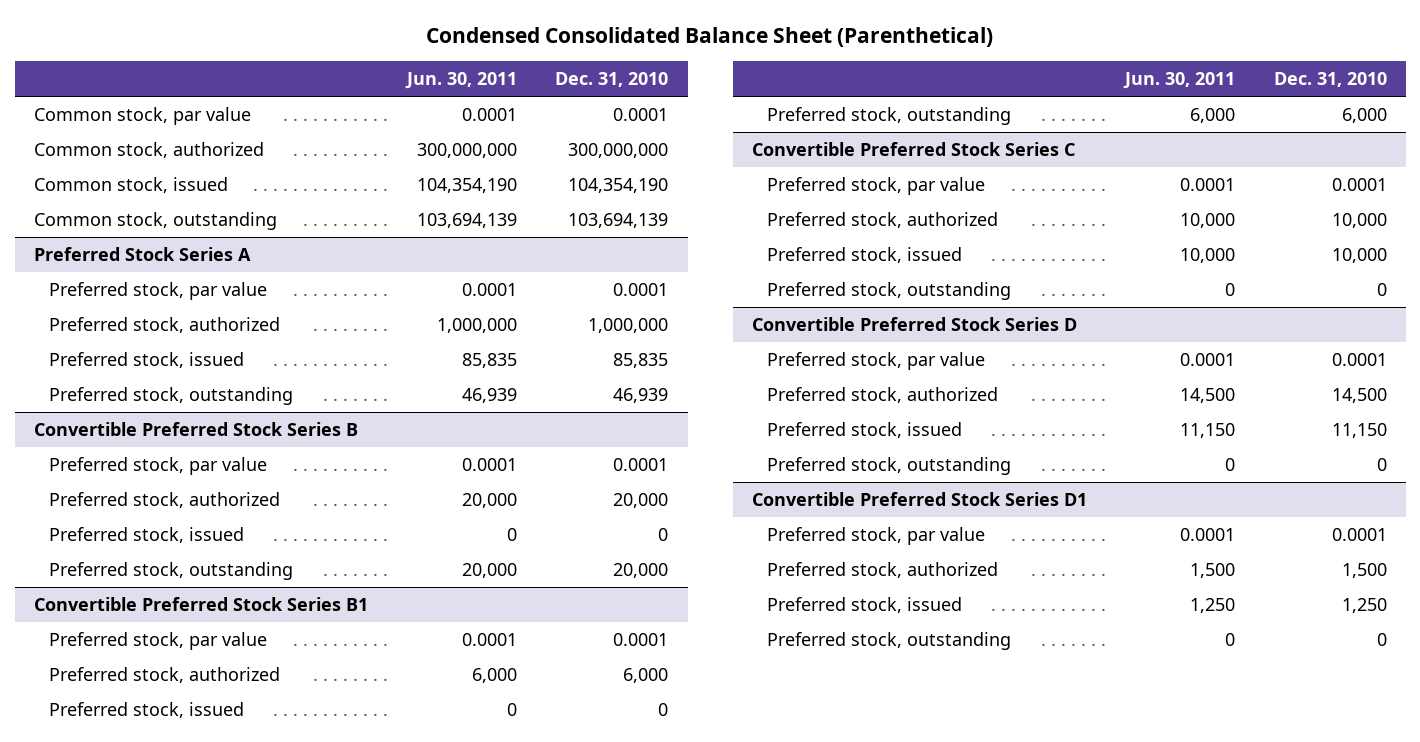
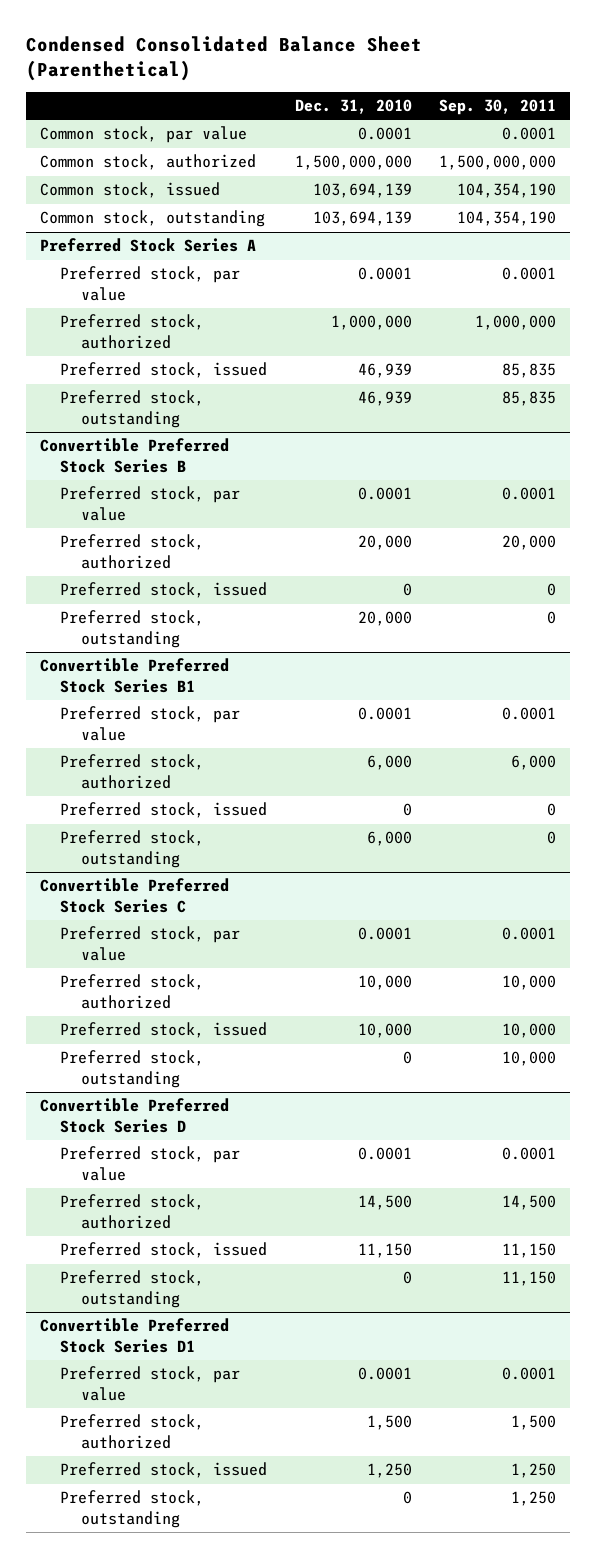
[405,71,518,89] Jun. 30, 2011 -> none
none -> [439,99,557,116] Sep. 30, 2011
[568,143,669,159] 300,000,000 -> [294,155,412,171] 1,500,000,000
[568,178,669,194] 104,354,190 -> [312,183,412,199] 103,694,139
[613,353,669,369] 85,835 -> [357,363,412,379] 46,939

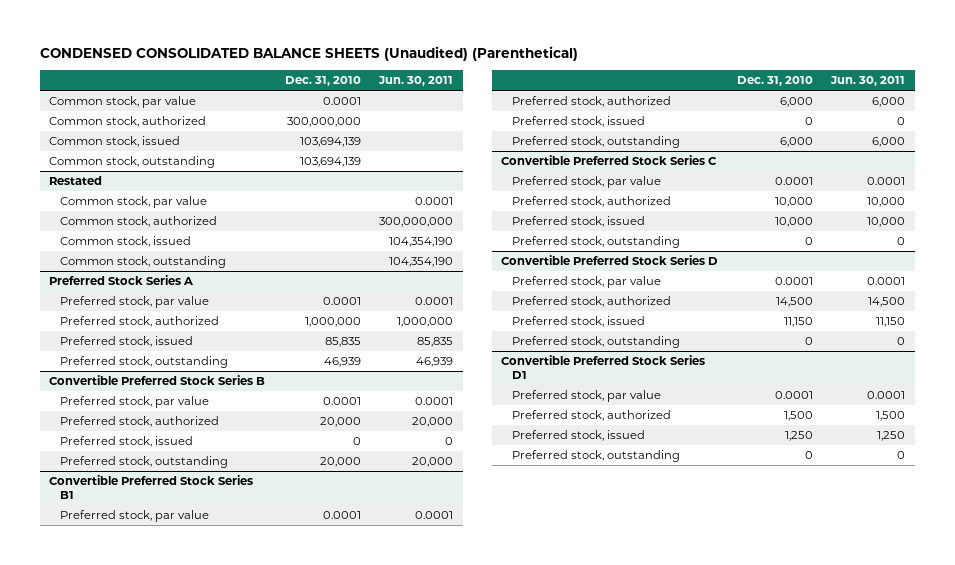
[25,35,422,81] Condensed Consolidated Balance Sheet (Parenthetical) -> [39,46,578,62] CONDENSED CONSOLIDATED BALANCE SHEETS (Unaudited) (Parenthetical)
[439,99,557,116] Sep. 30, 2011 -> none
none -> [378,76,454,87] Jun. 30, 2011
[294,155,412,171] 1,500,000,000 -> [286,117,361,128] 300,000,000
none -> [49,176,103,186] Restated
none -> [59,196,207,209] Common stock, par value
none -> [59,216,217,228] Common stock, authorized
none -> [59,236,191,248] Common stock, issued
none -> [59,256,226,269] Common stock, outstanding
[357,363,412,379] 46,939 -> [324,337,361,348] 85,835

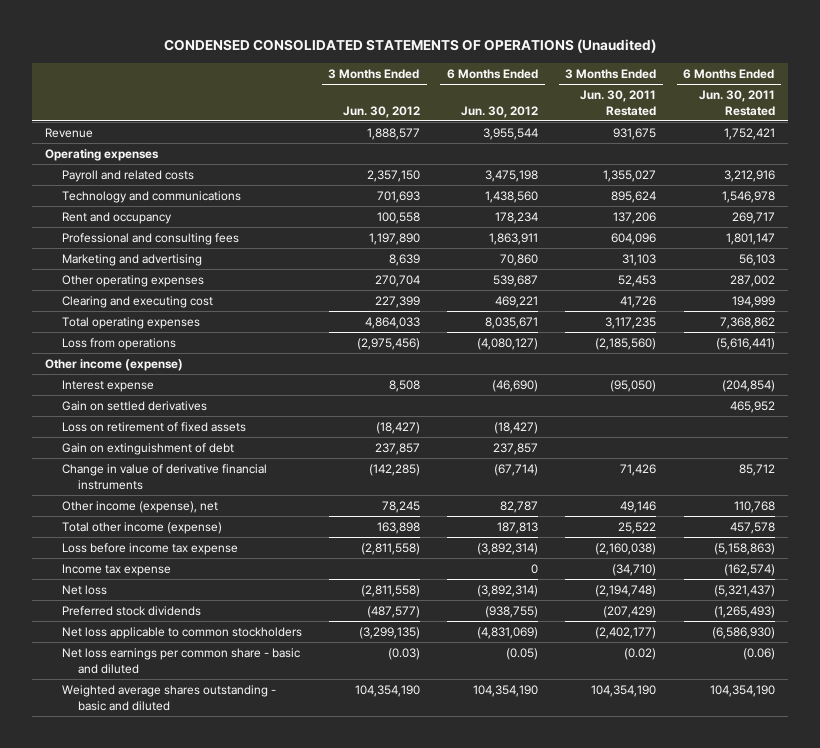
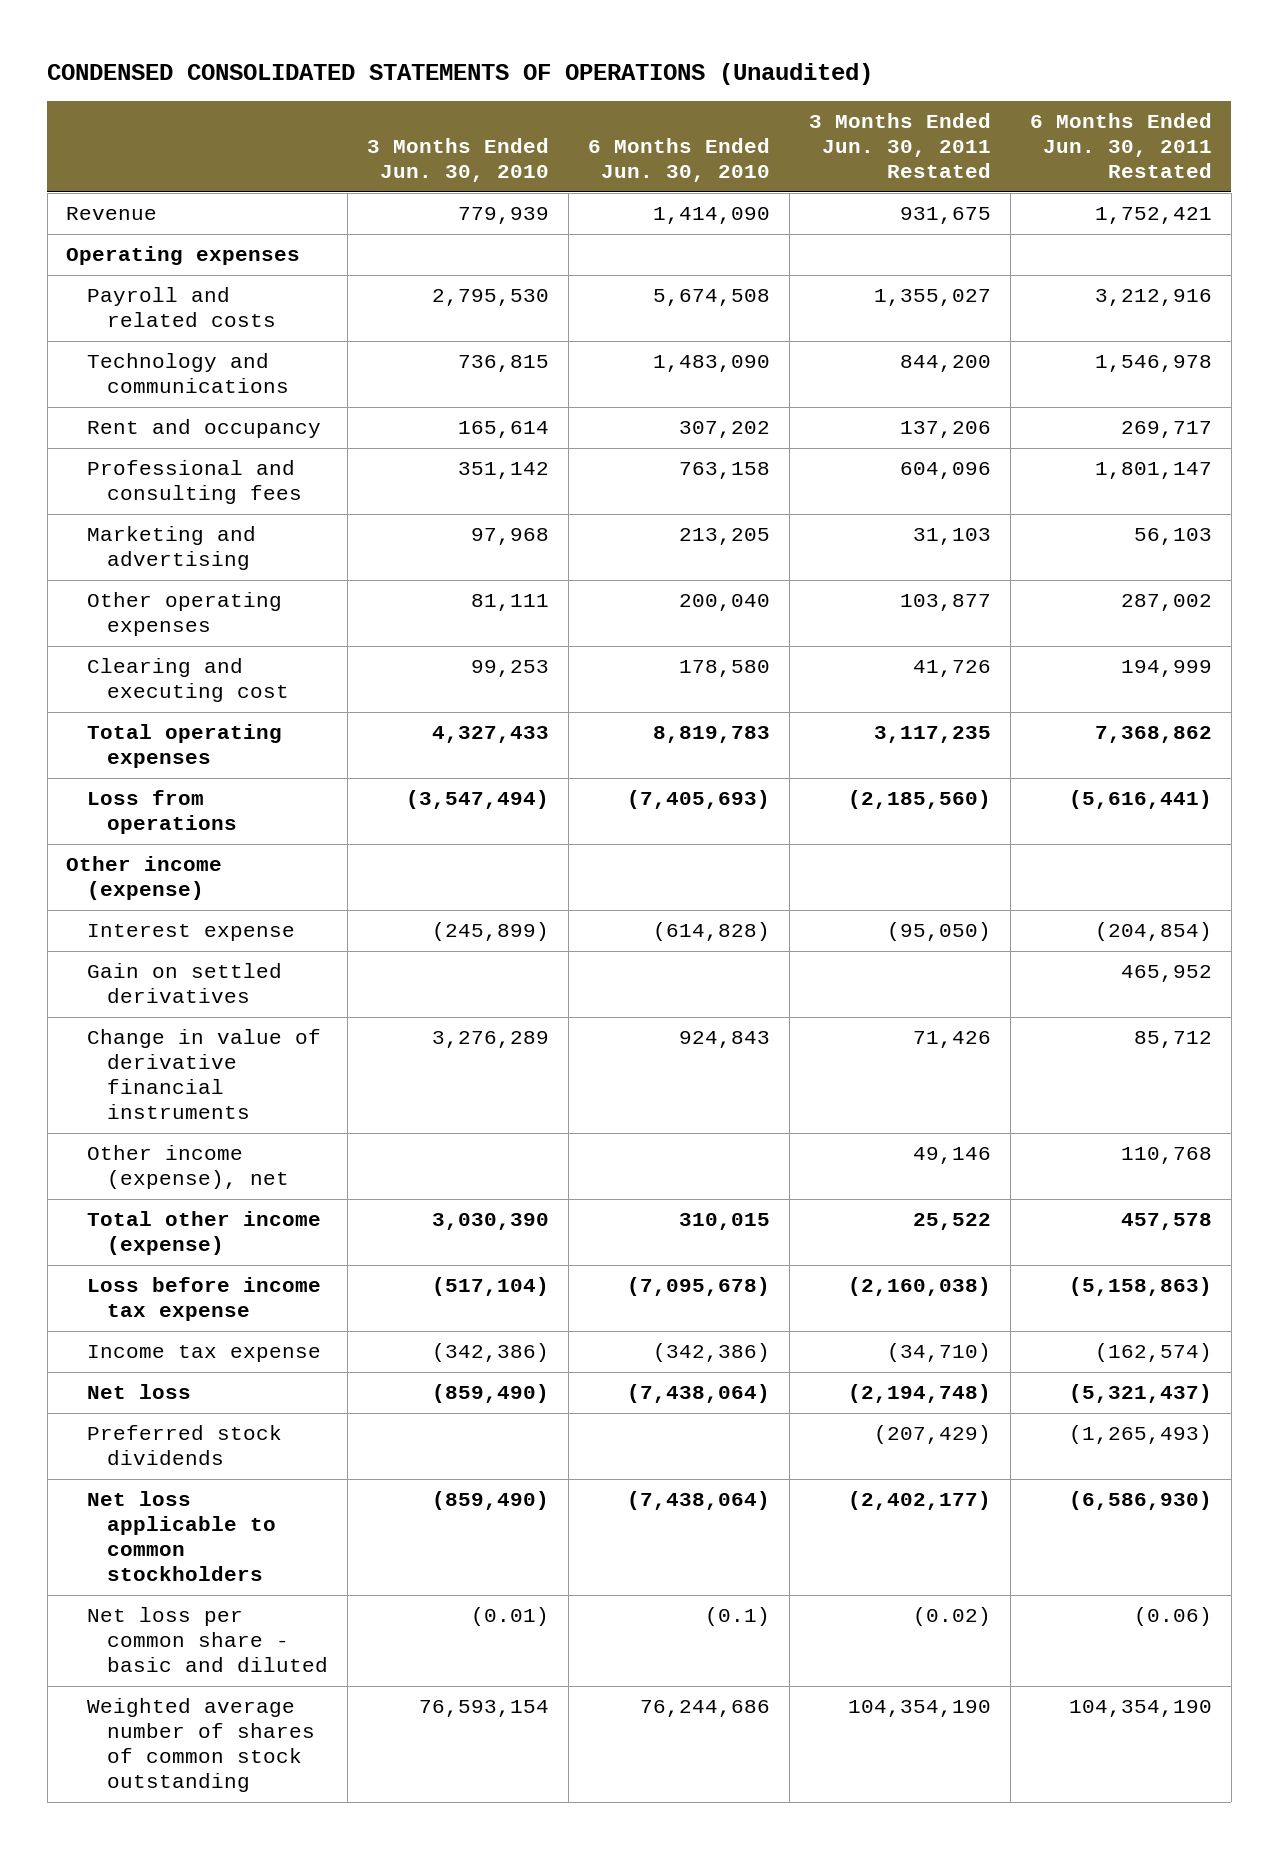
[342,105,420,118] Jun. 30, 2012 -> none
[461,105,539,118] Jun. 30, 2012 -> none
none -> [366,138,549,183] 3 Months Ended Jun. 30, 2010
none -> [587,138,770,183] 6 Months Ended Jun. 30, 2010
[611,191,657,204] 895,624 -> [899,355,991,373] 844,200
[618,275,657,288] 52,453 -> [899,594,991,612] 103,877
[61,422,246,433] Loss on retirement of fixed assets -> none
[61,443,234,456] Gain on extinguishment of debt -> none
[61,648,300,674] Net loss earnings per common share - basic and diluted -> [86,1607,329,1673] Net loss per common share - basic and diluted
[61,685,276,711] Weighted average shares outstanding - basic and diluted -> [86,1698,316,1793] Weighted average number of shares of common stock outstanding

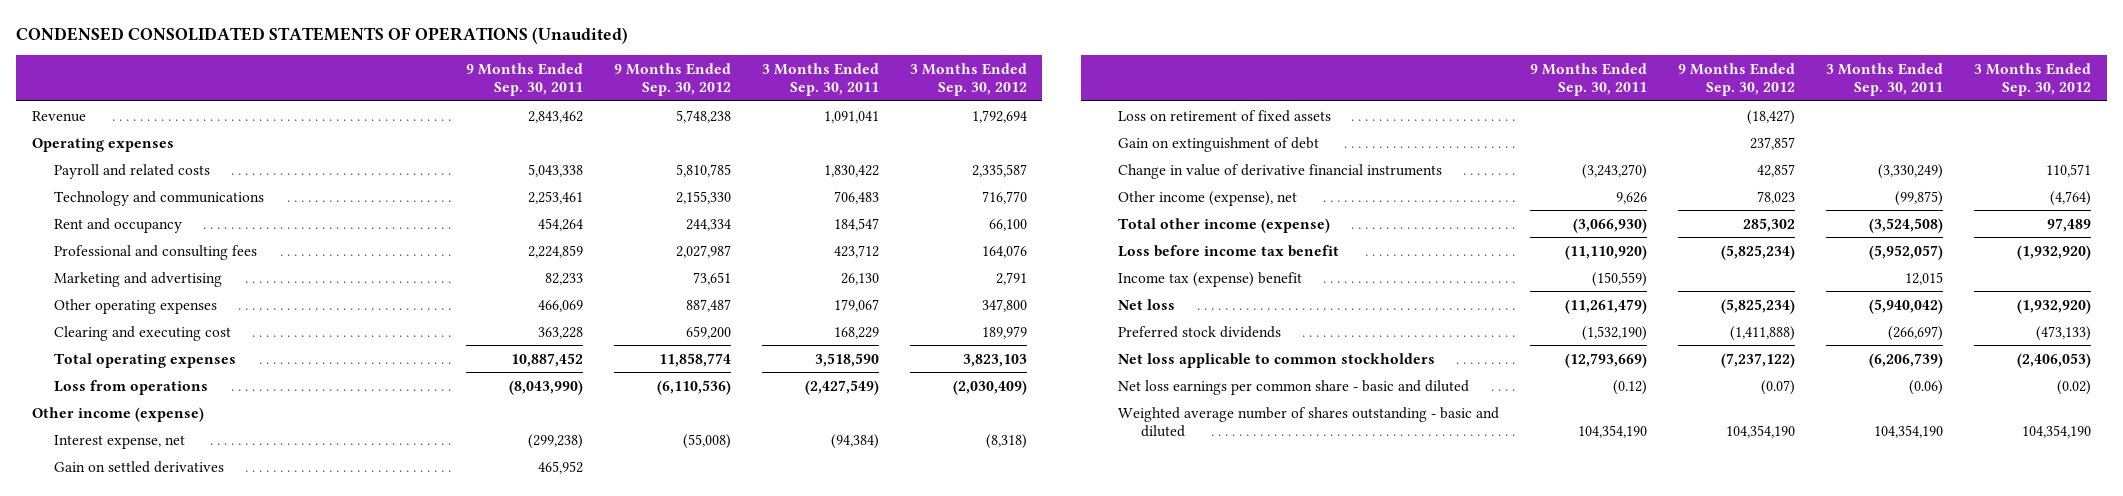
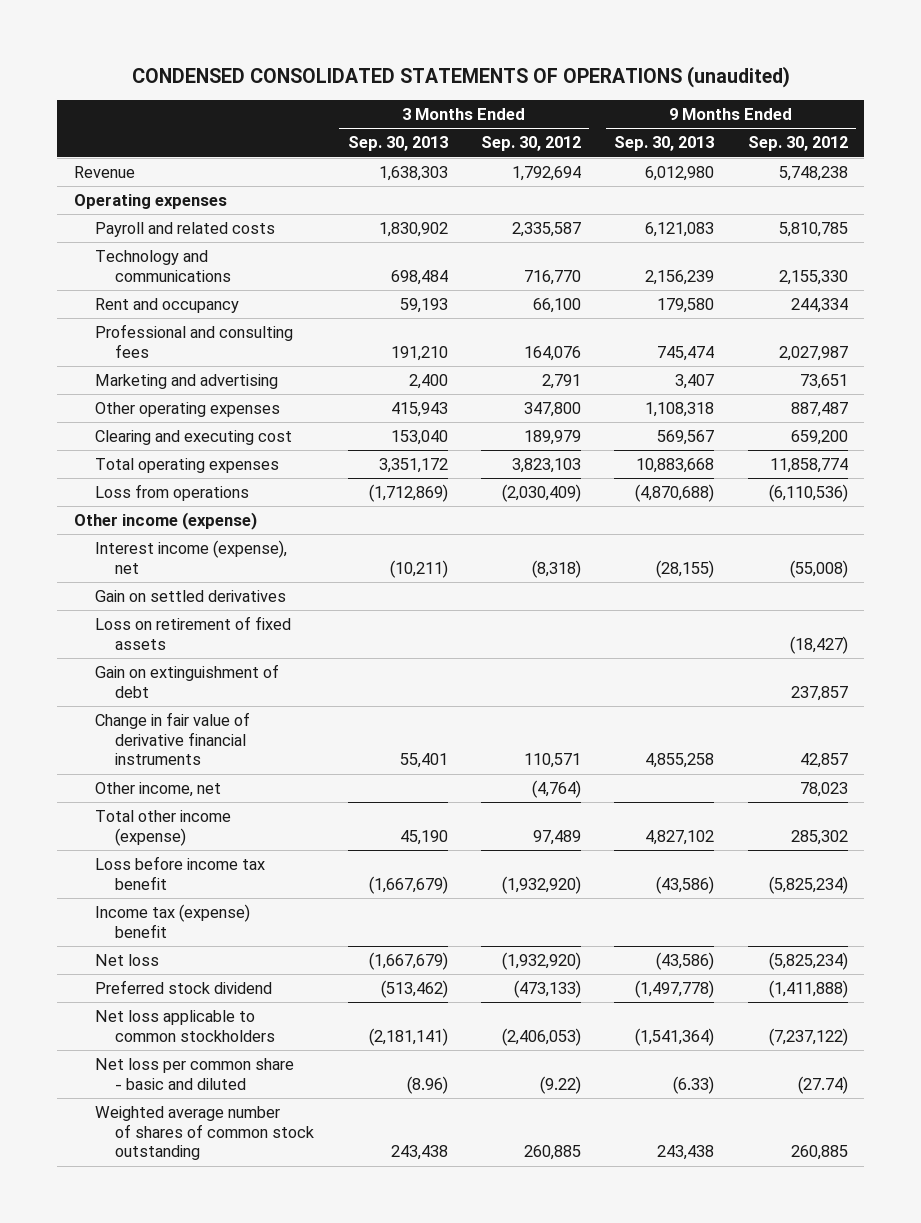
[16,26,629,44] CONDENSED CONSOLIDATED STATEMENTS OF OPERATIONS (Unaudited) -> [131,65,790,88] CONDENSED CONSOLIDATED STATEMENTS OF OPERATIONS (unaudited)
[466,62,584,97] 9 Months Ended Sep. 30, 2011 -> none
[761,62,879,97] 3 Months Ended Sep. 30, 2011 -> none
none -> [347,136,448,152] Sep. 30, 2013
none -> [614,136,715,152] Sep. 30, 2013
[54,434,186,449] Interest expense, net -> [94,540,287,574] Interest income (expense), net
[1118,163,1443,179] Change in value of derivative financial instruments -> [94,712,250,766] Change in fair value of derivative financial instruments
[1118,190,1298,206] Other income (expense), net -> [94,782,221,798] Other income, net
[1118,325,1282,338] Preferred stock dividends -> [94,980,272,995] Preferred stock dividend
[1118,379,1470,395] Net loss earnings per common share - basic and diluted -> [94,1058,294,1090] Net loss per common share - basic and diluted
[1761,379,1796,395] (0.07) -> [797,1075,848,1094] (27.74)
[2057,379,2092,395] (0.02) -> [540,1075,582,1094] (9.22)
[1118,406,1500,438] Weighted average number of shares outstanding - basic and diluted -> [94,1106,315,1161] Weighted average number of shares of common stock outstanding
[1726,425,1796,439] 104,354,190 -> [790,1145,848,1161] 260,885
[2022,425,2092,439] 104,354,190 -> [524,1145,582,1161] 260,885

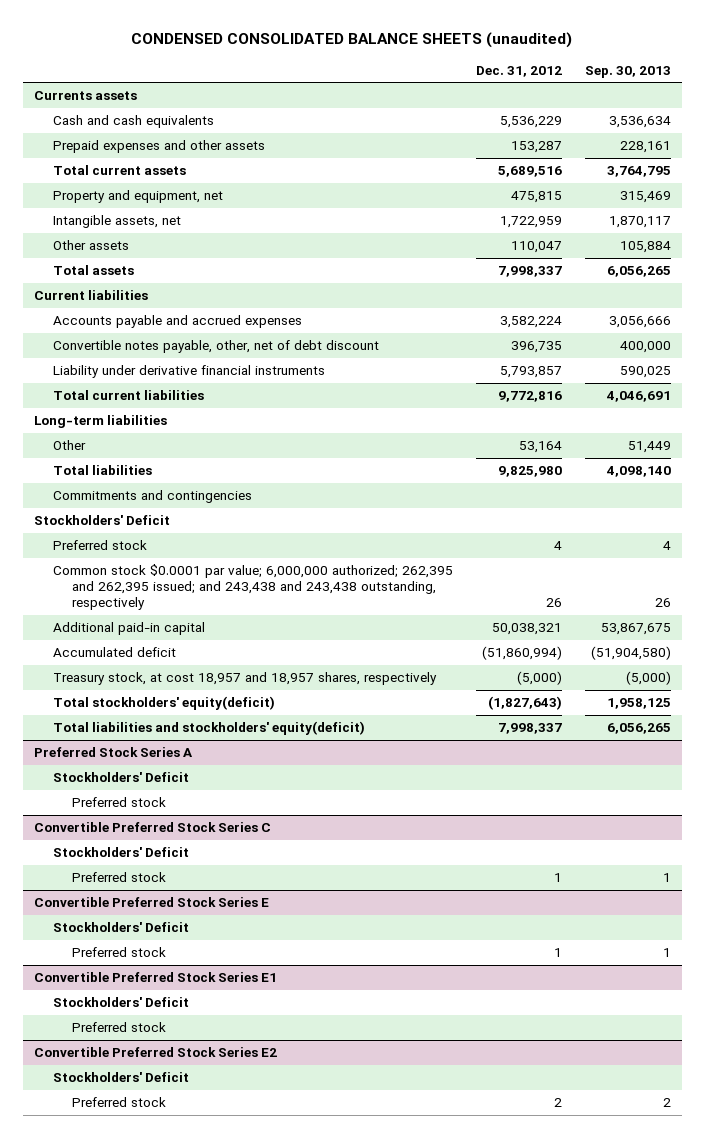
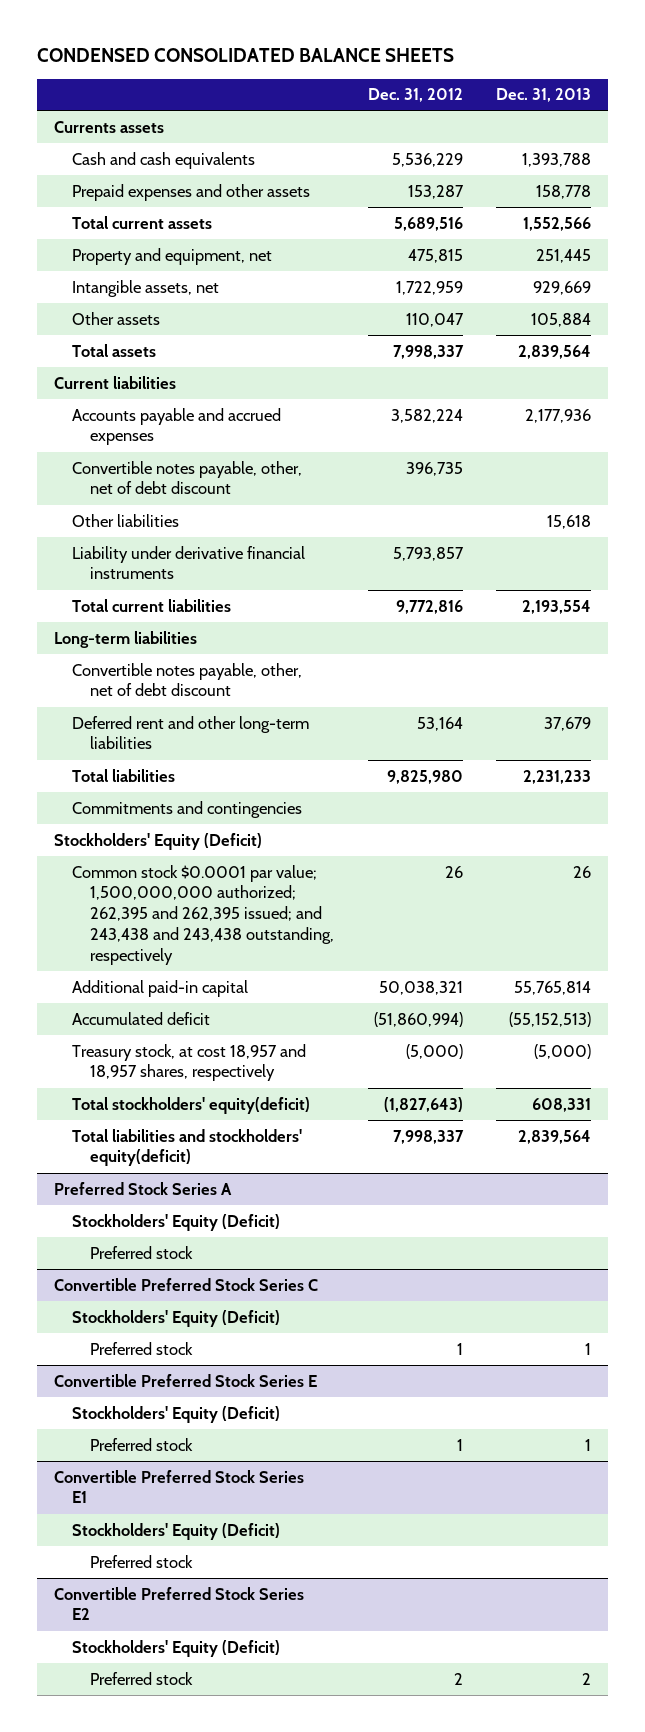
[131,31,573,48] CONDENSED CONSOLIDATED BALANCE SHEETS (unaudited) -> [36,48,454,63] CONDENSED CONSOLIDATED BALANCE SHEETS
[584,65,671,78] Sep. 30, 2013 -> none
none -> [496,88,592,103] Dec. 31, 2013
none -> [71,513,179,527] Other liabilities
none -> [71,662,302,697] Convertible notes payable, other, net of debt discount
[53,440,87,451] Other -> [71,715,309,750] Deferred rent and other long-term liabilities
[53,540,148,551] Preferred stock -> none
[34,515,171,526] Stockholders' Deficit -> [53,832,262,850] Stockholders' Equity (Deficit)
[53,564,454,611] Common stock $0.0001 par value; 6,000,000 authorized; 262,395 and 262,395 issued; and 243,438 and 243,438 outstanding, respectively -> [71,864,334,966] Common stock $0.0001 par value; 1,500,000,000 authorized; 262,395 and 262,395 issued; and 243,438 and 243,438 outstanding, respectively
[53,772,190,783] Stockholders' Deficit -> [71,1213,280,1231] Stockholders' Equity (Deficit)
[53,847,190,858] Stockholders' Deficit -> [71,1309,280,1327] Stockholders' Equity (Deficit)
[53,922,190,933] Stockholders' Deficit -> [71,1405,280,1423] Stockholders' Equity (Deficit)
[53,997,190,1008] Stockholders' Deficit -> [71,1522,280,1540] Stockholders' Equity (Deficit)
[53,1072,190,1083] Stockholders' Deficit -> [71,1639,280,1657] Stockholders' Equity (Deficit)

